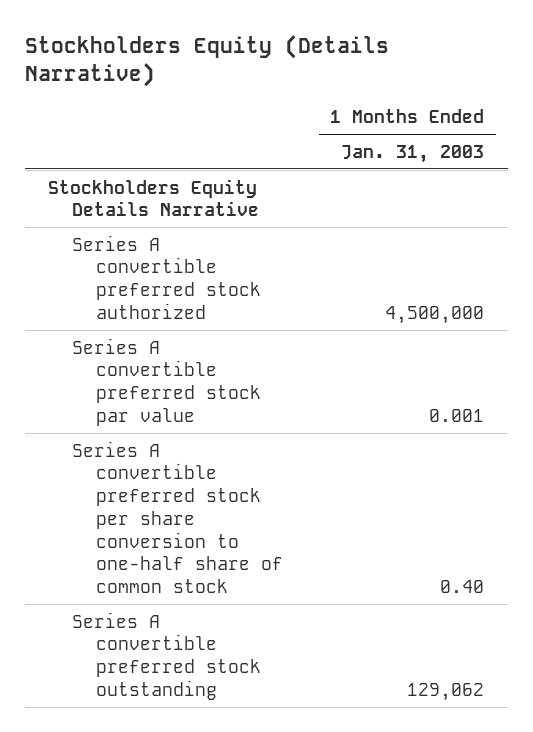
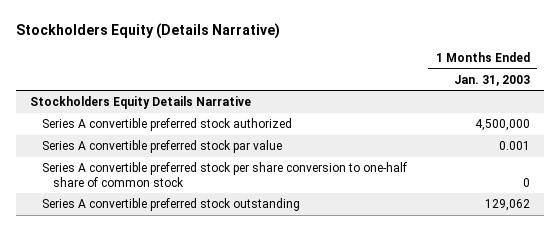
[440,580,485,594] 0.40 -> [522,177,530,187] 0

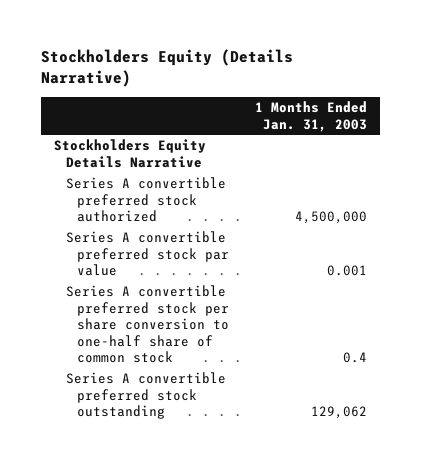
[522,177,530,187] 0 -> [342,352,367,364] 0.4

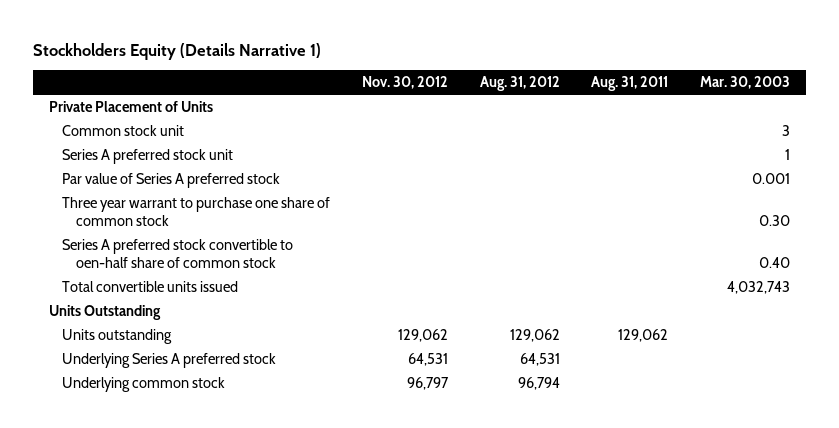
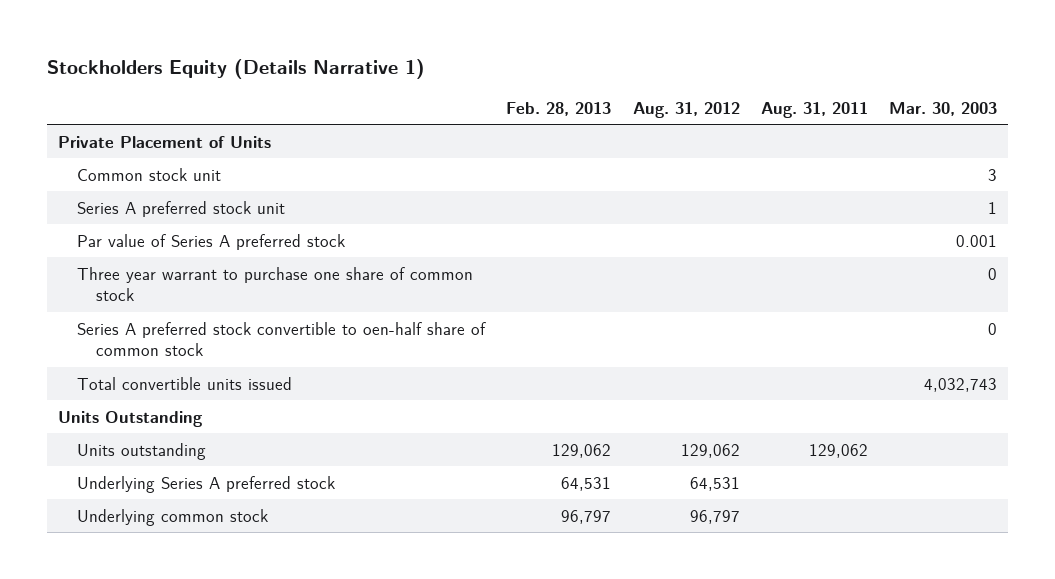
[362,76,449,90] Nov. 30, 2012 -> none
none -> [506,101,612,116] Feb. 28, 2013
[758,215,790,227] 0.30 -> [988,267,998,280] 0
[758,257,790,269] 0.40 -> [988,322,998,335] 0
[517,377,560,391] 96,794 -> [689,509,740,524] 96,797

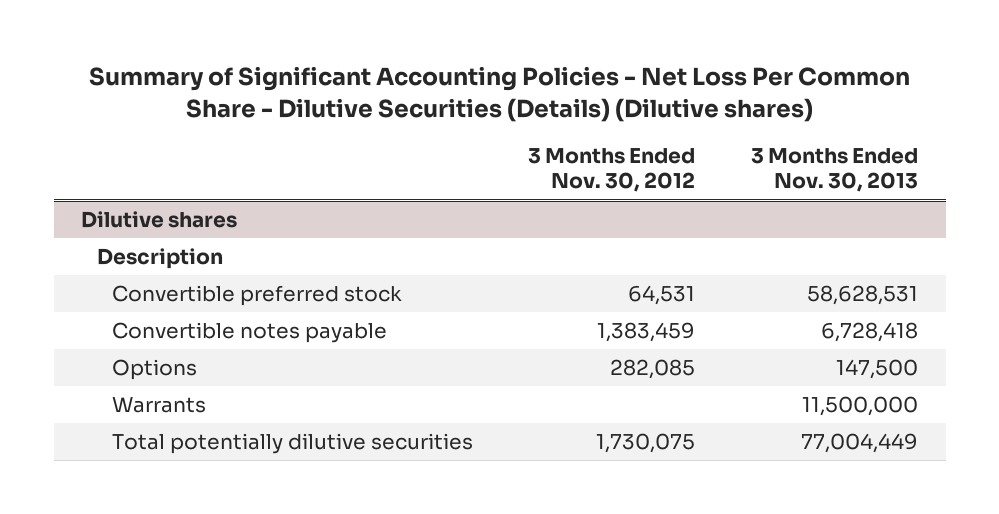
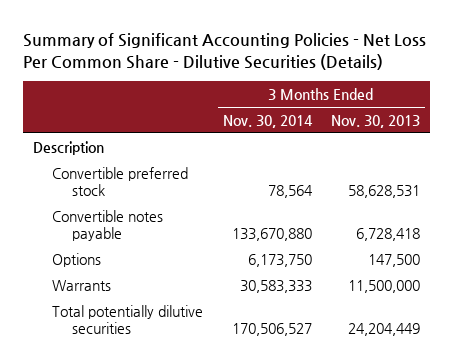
[88,66,910,122] Summary of Significant Accounting Policies - Net Loss Per Common Share - Dilutive Securities (Details) (Dilutive shares) -> [23,33,427,71] Summary of Significant Accounting Policies - Net Loss Per Common Share - Dilutive Securities (Details)
[528,148,696,193] 3 Months Ended Nov. 30, 2012 -> none
none -> [222,114,313,128] Nov. 30, 2014
[81,211,238,229] Dilutive shares -> none
[801,433,919,454] 77,004,449 -> [348,323,421,337] 24,204,449

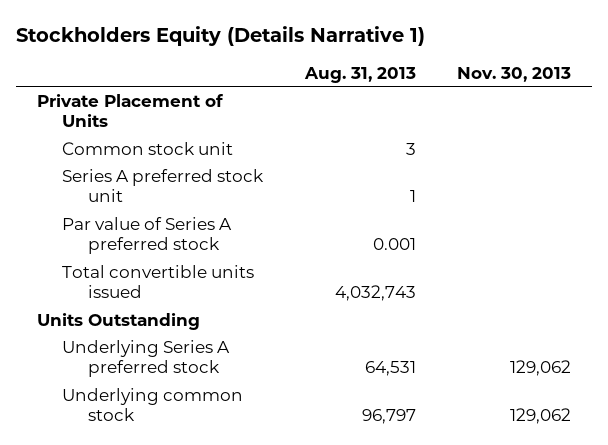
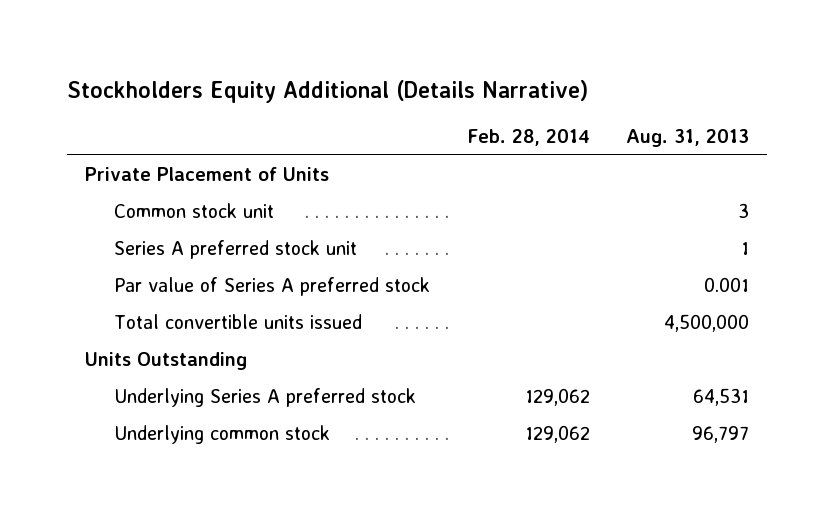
[15,26,425,47] Stockholders Equity (Details Narrative 1) -> [66,79,588,103] Stockholders Equity Additional (Details Narrative)
[457,66,572,82] Nov. 30, 2013 -> none
none -> [466,129,590,147] Feb. 28, 2014
[334,285,416,302] 4,032,743 -> [664,314,750,333] 4,500,000

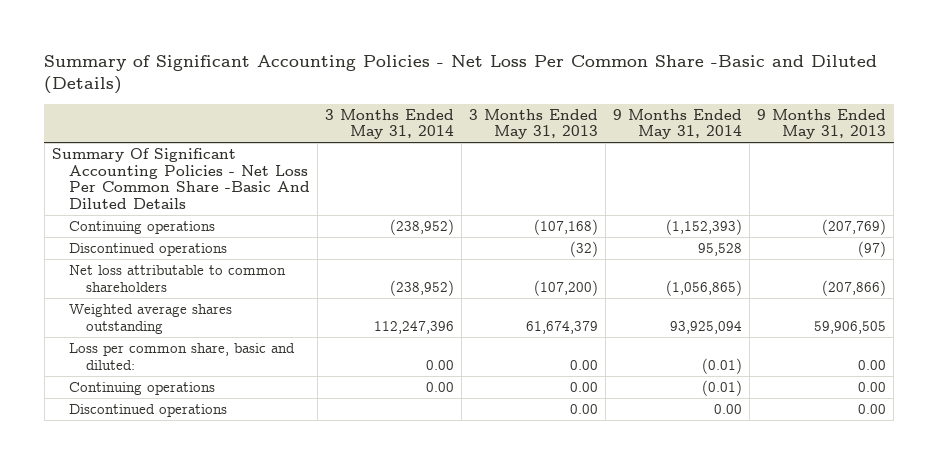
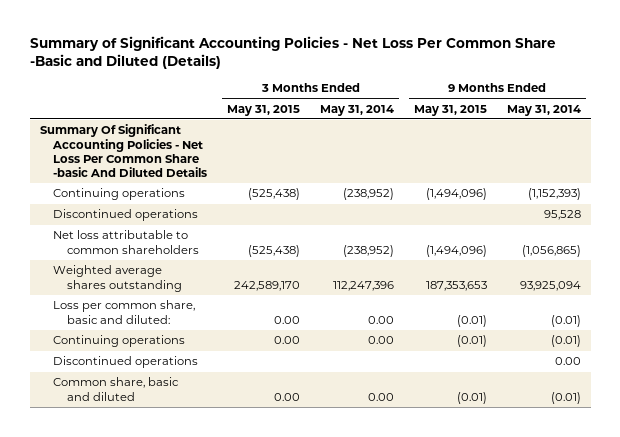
[469,108,599,140] 3 Months Ended May 31, 2013 -> none
[757,108,887,140] 9 Months Ended May 31, 2013 -> none
none -> [227,104,301,116] May 31, 2015
none -> [413,104,487,116] May 31, 2015
[51,148,311,210] Summary Of Significant Accounting Policies - Net Loss Per Common Share -Basic And Diluted Details -> [39,124,208,178] Summary Of Significant Accounting Policies - Net Loss Per Common Share -basic And Diluted Details
none -> [53,377,180,401] Common share, basic and diluted

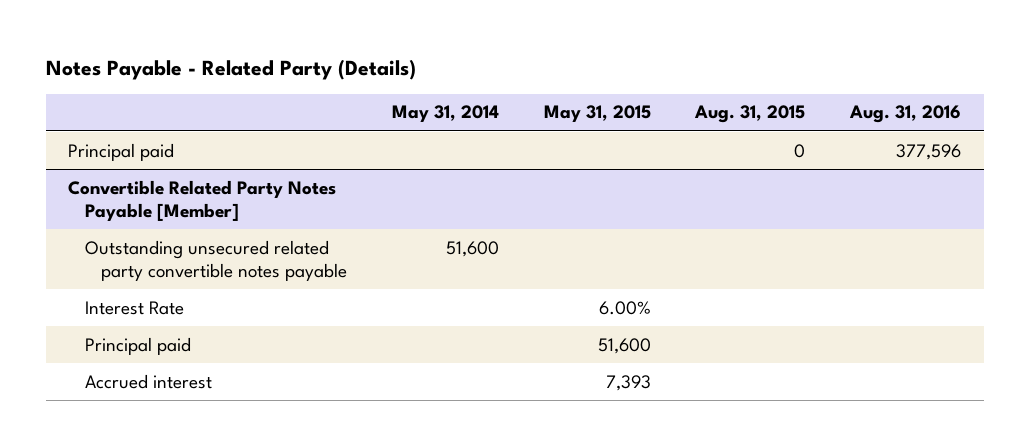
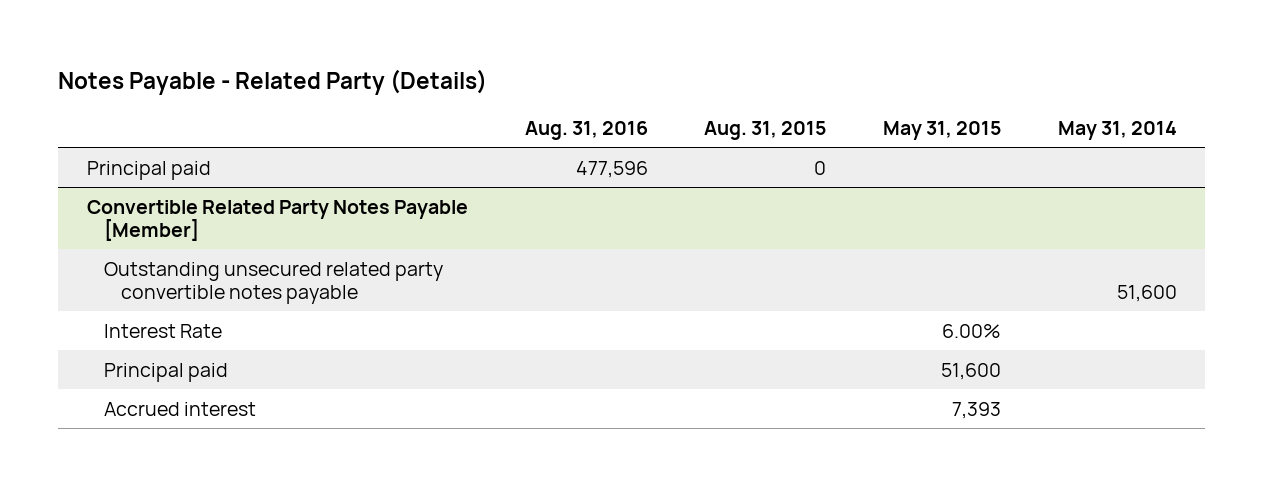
[896,143,962,160] 377,596 -> [575,160,648,178] 477,596

